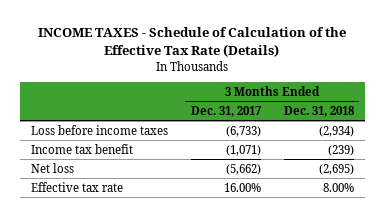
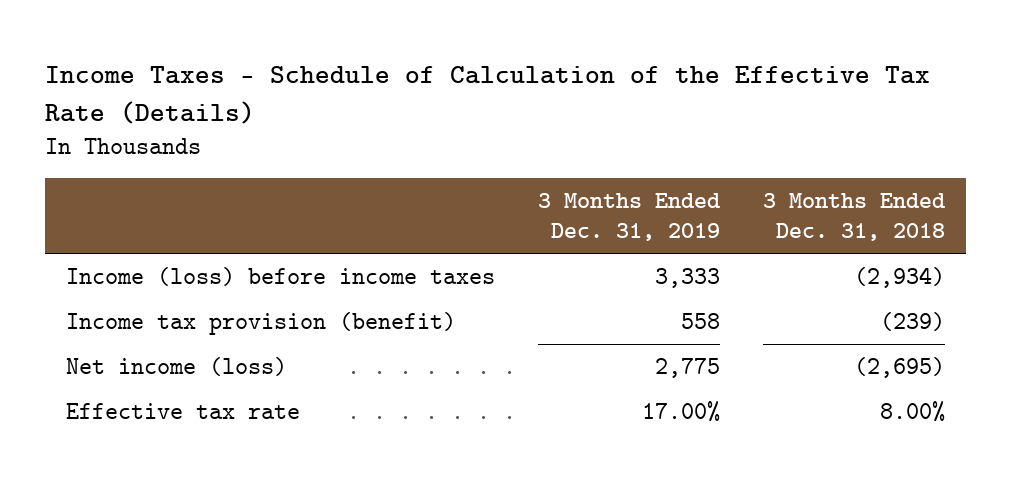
[38,27,347,58] INCOME TAXES - Schedule of Calculation of the Effective Tax Rate (Details) -> [44,65,930,124] Income Taxes - Schedule of Calculation of the Effective Tax Rate (Details)
[190,105,262,117] Dec. 31, 2017 -> none
none -> [537,193,721,241] 3 Months Ended Dec. 31, 2019
[30,124,168,135] Loss before income taxes -> [66,267,496,287] Income (loss) before income taxes
[30,143,133,154] Income tax benefit -> [66,312,457,336] Income tax provision (benefit)
[30,162,74,173] Net loss -> [66,357,288,377] Net income (loss)

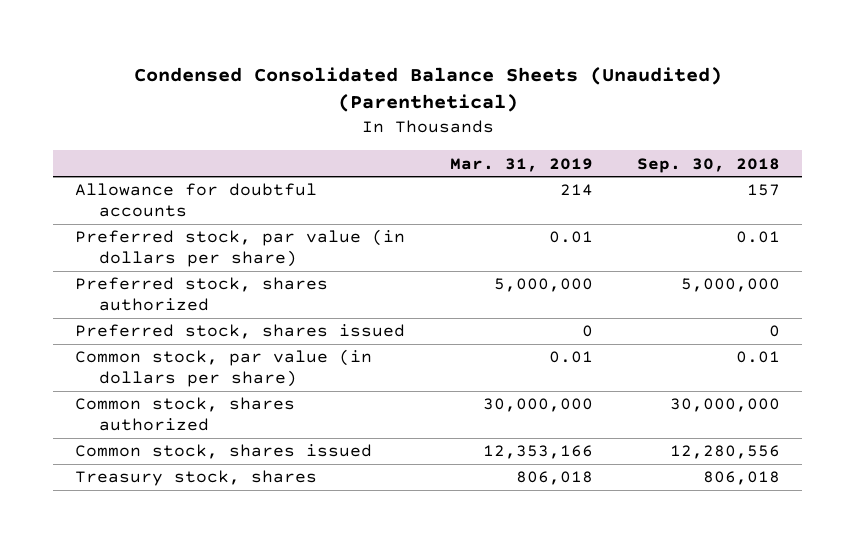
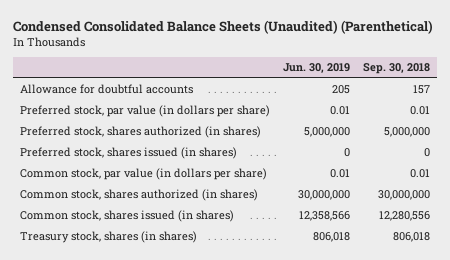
[449,157,593,172] Mar. 31, 2019 -> none
none -> [283,63,351,74] Jun. 30, 2019
[75,277,329,312] Preferred stock, shares authorized -> [19,126,261,139] Preferred stock, shares authorized (in shares)
[75,324,406,340] Preferred stock, shares issued -> [19,147,237,160] Preferred stock, shares issued (in shares)
[75,397,296,432] Common stock, shares authorized -> [19,189,258,202] Common stock, shares authorized (in shares)
[75,444,373,460] Common stock, shares issued -> [19,210,234,223] Common stock, shares issued (in shares)
[75,470,318,487] Treasury stock, shares -> [19,231,197,244] Treasury stock, shares (in shares)

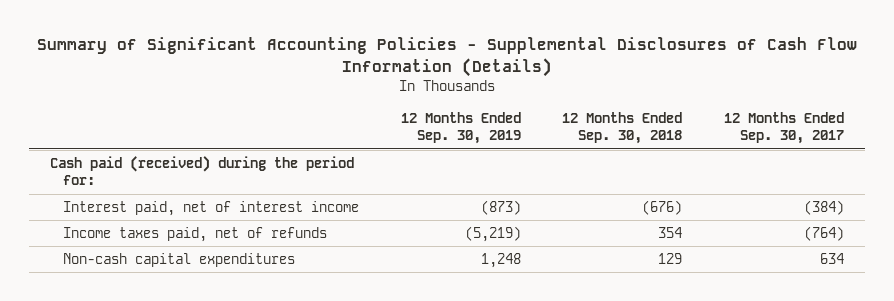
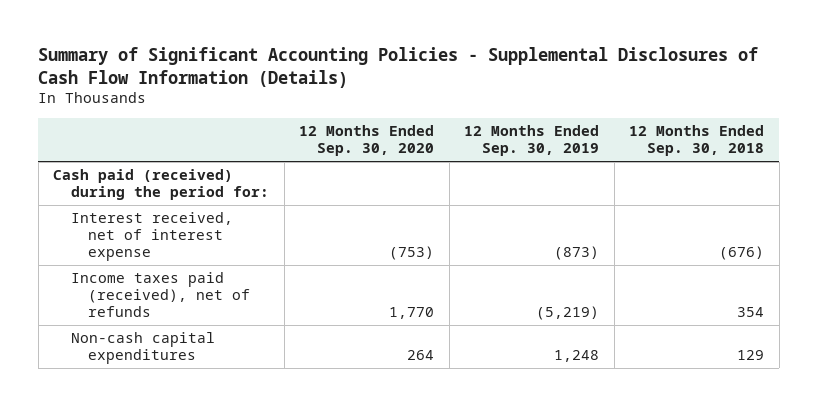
[724,112,845,145] 12 Months Ended Sep. 30, 2017 -> none
none -> [299,125,435,157] 12 Months Ended Sep. 30, 2020
[63,201,360,217] Interest paid, net of interest income -> [70,212,233,262] Interest received, net of interest expense
[63,227,328,243] Income taxes paid, net of refunds -> [70,272,251,318] Income taxes paid (received), net of refunds

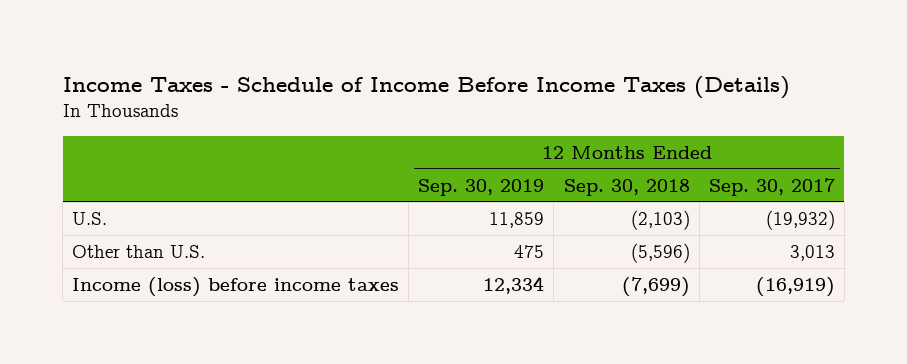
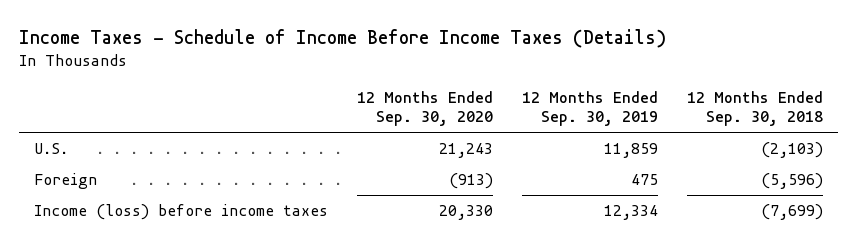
[708,177,835,196] Sep. 30, 2017 -> none
none -> [357,91,494,127] 12 Months Ended Sep. 30, 2020
[72,244,206,258] Other than U.S. -> [33,173,97,190] Foreign

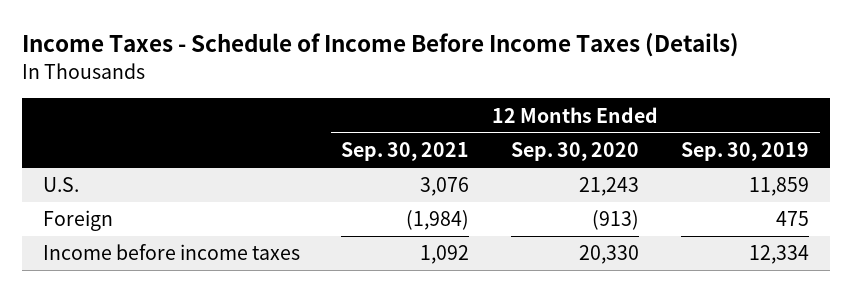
[687,91,824,127] 12 Months Ended Sep. 30, 2018 -> none
none -> [341,142,470,162] Sep. 30, 2021
[33,204,328,221] Income (loss) before income taxes -> [42,244,300,261] Income before income taxes

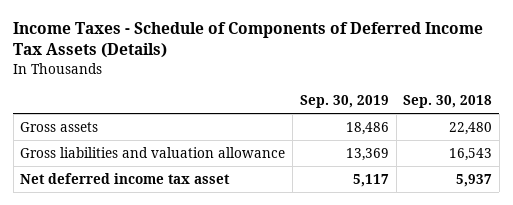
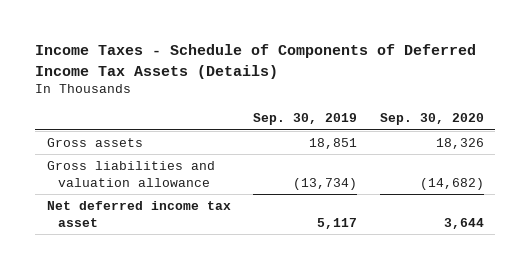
[403,95,493,109] Sep. 30, 2018 -> none
none -> [379,113,484,126] Sep. 30, 2020
[345,121,389,135] 18,486 -> [309,137,358,149] 18,851
[345,147,389,161] 13,369 -> [293,177,358,190] (13,734)

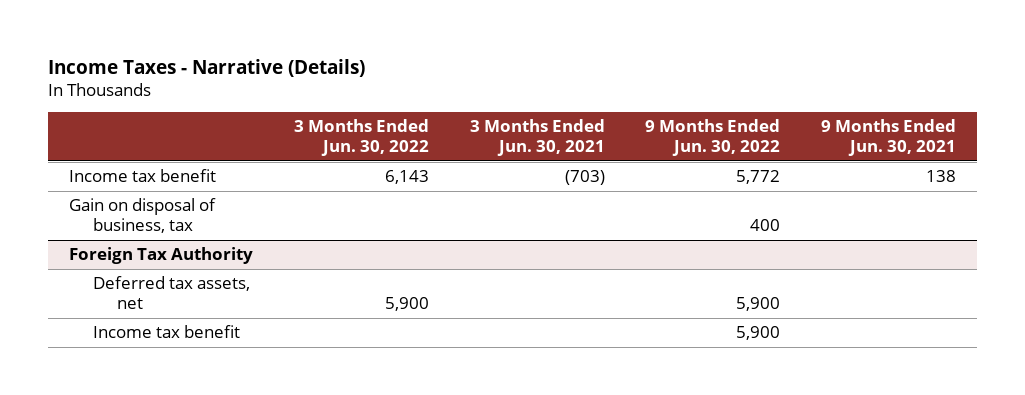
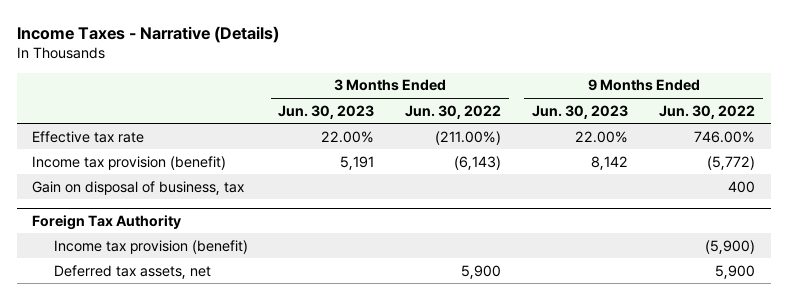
[469,119,605,157] 3 Months Ended Jun. 30, 2021 -> none
[821,119,957,157] 9 Months Ended Jun. 30, 2021 -> none
none -> [278,104,375,119] Jun. 30, 2023
none -> [532,104,629,119] Jun. 30, 2023
none -> [32,130,145,143] Effective tax rate
[68,169,216,183] Income tax benefit -> [32,155,227,170] Income tax provision (benefit)
[384,170,429,185] 6,143 -> [454,155,502,170] (6,143)
[736,170,781,185] 5,772 -> [707,155,756,170] (5,772)
none -> [53,239,248,254] Income tax provision (benefit)
[93,325,241,339] Income tax benefit -> none

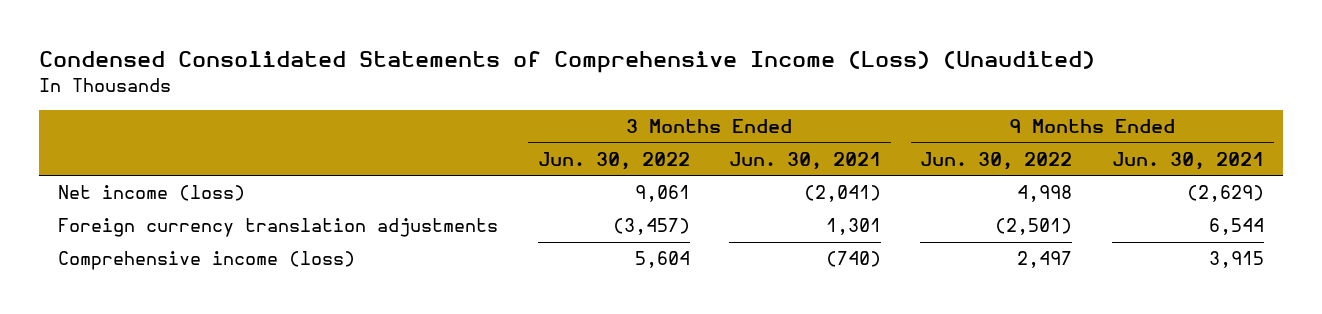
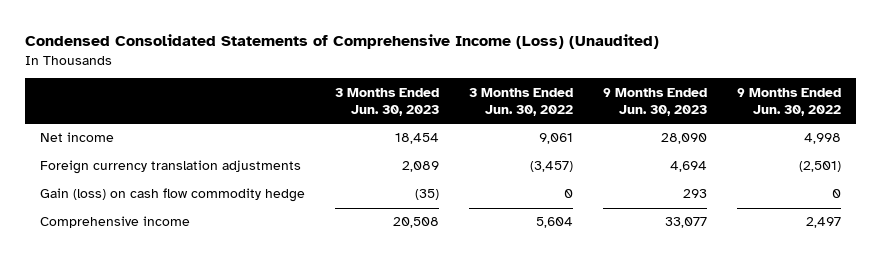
[729,151,882,170] Jun. 30, 2021 -> none
[1111,151,1264,170] Jun. 30, 2021 -> none
none -> [335,87,440,117] 3 Months Ended Jun. 30, 2023
none -> [602,87,707,117] 9 Months Ended Jun. 30, 2023
[58,185,246,202] Net income (loss) -> [40,132,115,143] Net income
none -> [40,188,306,203] Gain (loss) on cash flow commodity hedge
[58,251,356,271] Comprehensive income (loss) -> [40,216,191,229] Comprehensive income

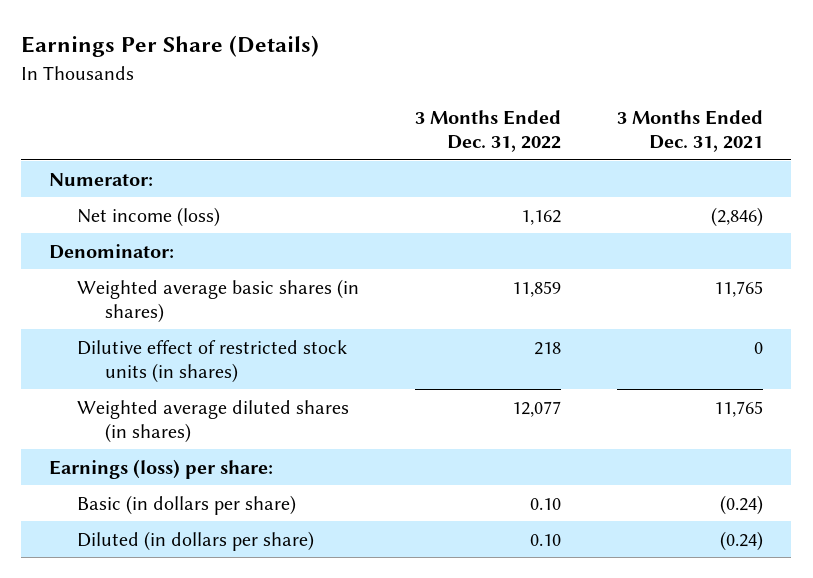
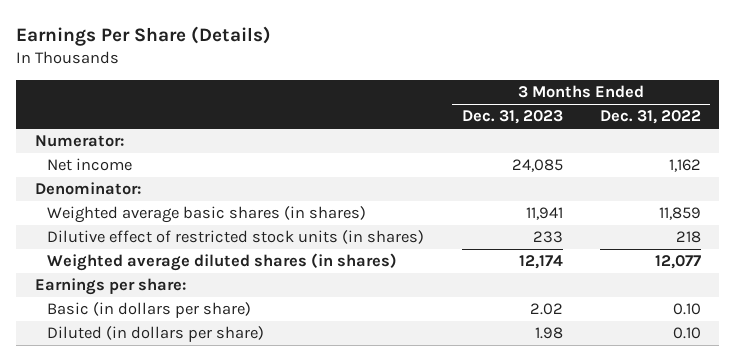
[617,110,764,153] 3 Months Ended Dec. 31, 2021 -> none
none -> [461,110,563,125] Dec. 31, 2023
[77,206,221,227] Net income (loss) -> [47,158,133,172] Net income
[49,458,274,479] Earnings (loss) per share: -> [34,278,186,296] Earnings per share:

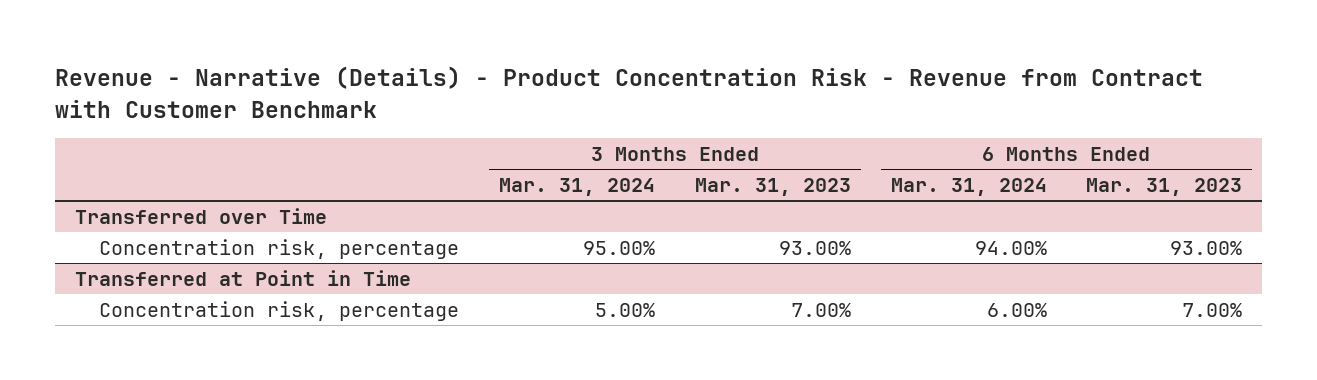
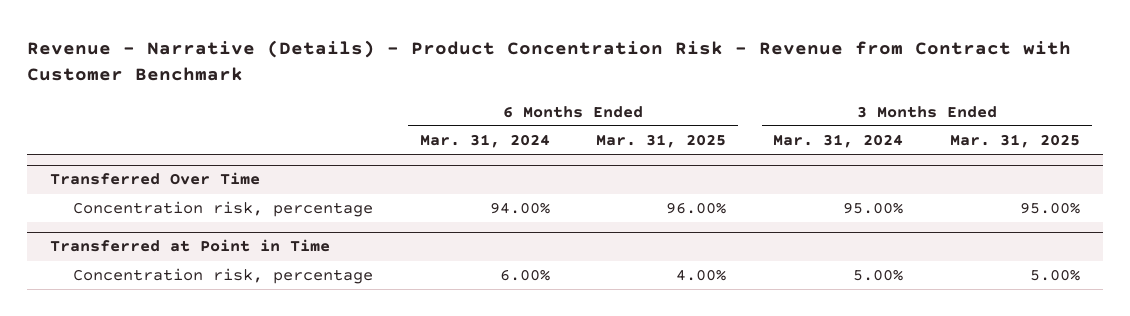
[694,178,851,197] Mar. 31, 2023 -> none
[1086,178,1243,197] Mar. 31, 2023 -> none
none -> [596,134,727,149] Mar. 31, 2025
none -> [949,134,1080,149] Mar. 31, 2025
[74,207,327,224] Transferred over Time -> [50,172,261,186] Transferred Over Time

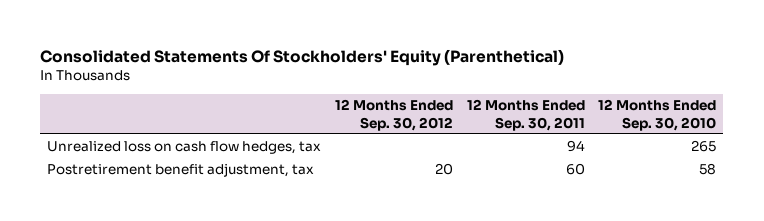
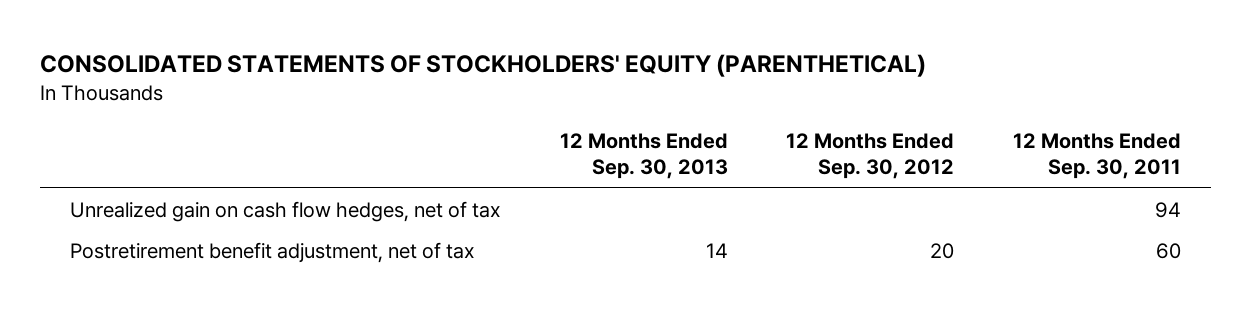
[40,48,565,66] Consolidated Statements Of Stockholders' Equity (Parenthetical) -> [40,53,927,77] CONSOLIDATED STATEMENTS OF STOCKHOLDERS' EQUITY (PARENTHETICAL)
[598,98,717,131] 12 Months Ended Sep. 30, 2010 -> none
none -> [559,132,728,180] 12 Months Ended Sep. 30, 2013
[47,141,322,155] Unrealized loss on cash flow hedges, tax -> [69,200,501,222] Unrealized gain on cash flow hedges, net of tax
[47,163,315,178] Postretirement benefit adjustment, tax -> [69,241,475,263] Postretirement benefit adjustment, net of tax

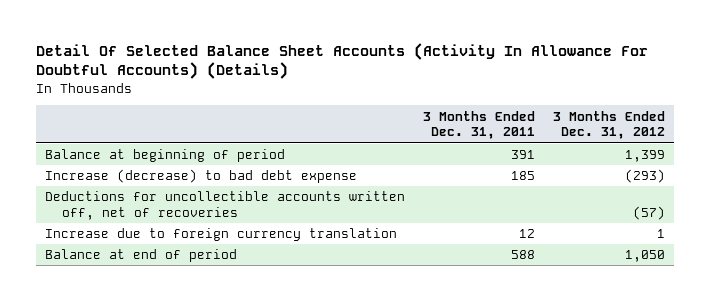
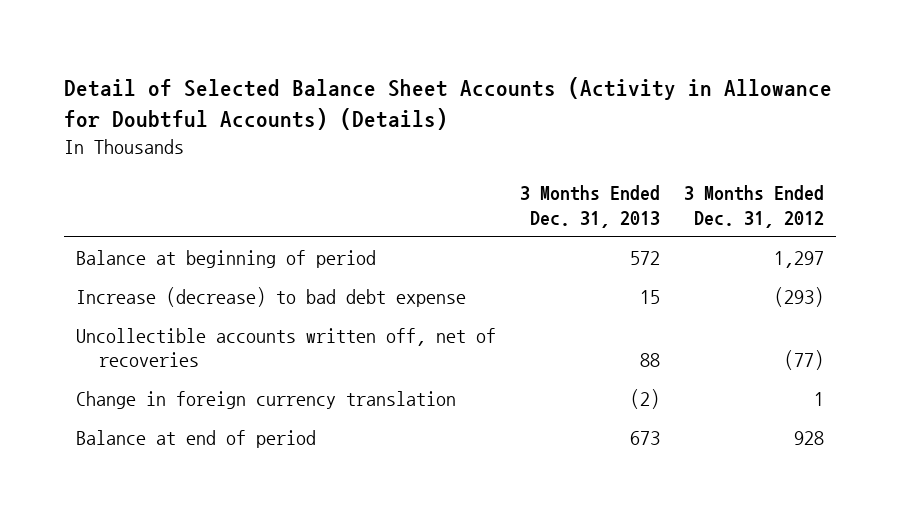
[35,42,648,80] Detail Of Selected Balance Sheet Accounts (Activity In Allowance For Doubtful Accounts) (Details) -> [63,76,832,131] Detail of Selected Balance Sheet Accounts (Activity in Allowance for Doubtful Accounts) (Details)
[422,110,535,140] 3 Months Ended Dec. 31, 2011 -> none
none -> [519,185,660,228] 3 Months Ended Dec. 31, 2013
[624,150,665,163] 1,399 -> [773,250,824,268] 1,297
[44,191,405,220] Deductions for uncollectible accounts written off, net of recoveries -> [75,327,496,368] Uncollectible accounts written off, net of recoveries
[632,205,665,220] (57) -> [783,350,824,371] (77)
[44,228,397,242] Increase due to foreign currency translation -> [75,390,456,409] Change in foreign currency translation
[624,250,665,263] 1,050 -> [793,430,824,445] 928

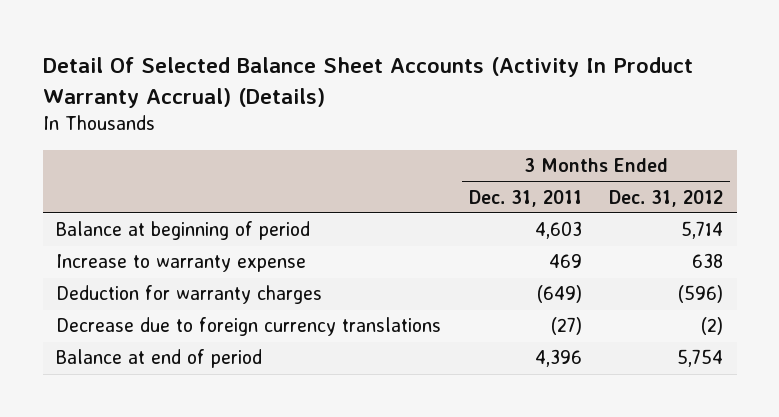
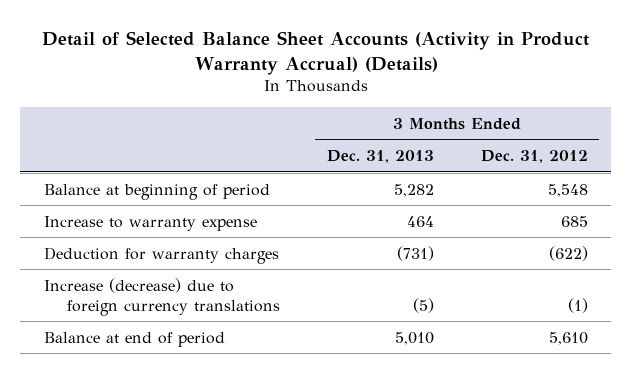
[42,57,693,108] Detail Of Selected Balance Sheet Accounts (Activity In Product Warranty Accrual) (Details) -> [41,30,589,75] Detail of Selected Balance Sheet Accounts (Activity in Product Warranty Accrual) (Details)
[468,189,582,207] Dec. 31, 2011 -> none
none -> [326,149,434,163] Dec. 31, 2013
[680,221,723,240] 5,714 -> [547,183,588,197] 5,548
[691,253,723,269] 638 -> [560,215,588,227] 685
[677,285,723,304] (596) -> [548,245,588,261] (622)
[56,317,442,337] Decrease due to foreign currency translations -> [43,277,280,316] Increase (decrease) due to foreign currency translations
[700,317,723,336] (2) -> [567,297,588,313] (1)
[676,349,723,368] 5,754 -> [548,331,588,345] 5,610

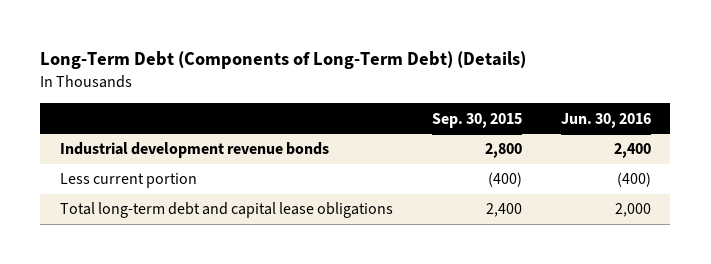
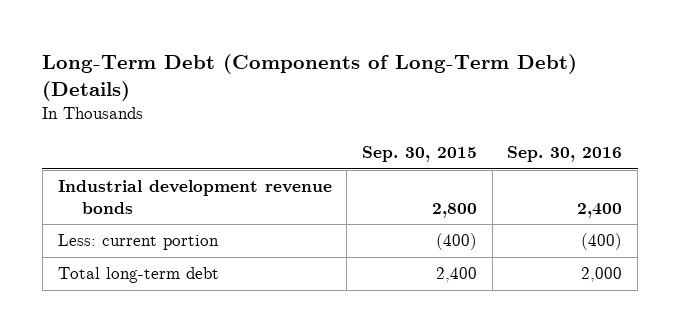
[560,112,651,128] Jun. 30, 2016 -> none
none -> [507,146,623,163] Sep. 30, 2016
[59,173,197,189] Less current portion -> [57,234,219,251] Less: current portion
[59,202,393,219] Total long-term debt and capital lease obligations -> [57,267,219,284] Total long-term debt

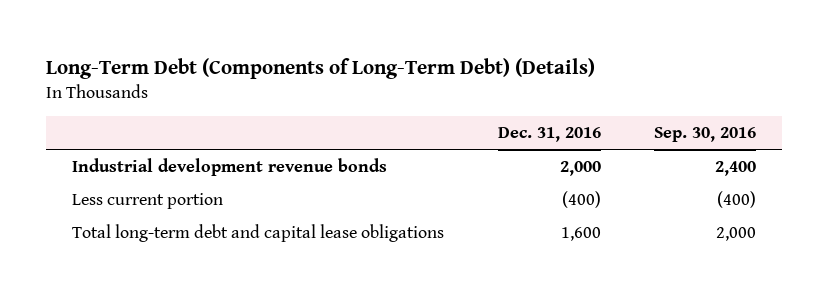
[362,146,478,163] Sep. 30, 2015 -> none
none -> [497,127,601,143] Dec. 31, 2016
[57,234,219,251] Less: current portion -> [72,193,224,210] Less current portion
[57,267,219,284] Total long-term debt -> [72,224,445,243] Total long-term debt and capital lease obligations

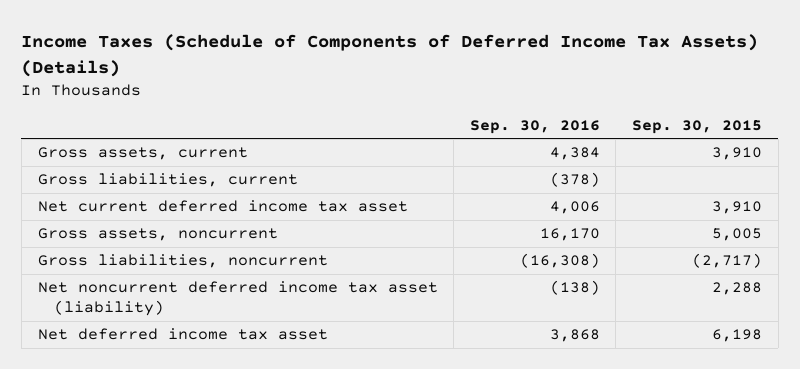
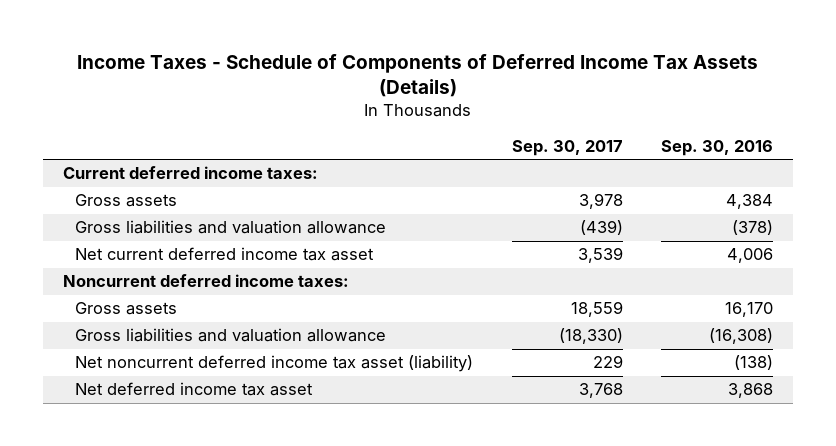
[21,34,759,77] Income Taxes (Schedule of Components of Deferred Income Tax Assets) (Details) -> [77,53,759,98] Income Taxes - Schedule of Components of Deferred Income Tax Assets (Details)
[632,119,763,134] Sep. 30, 2015 -> none
none -> [511,139,623,156] Sep. 30, 2017
none -> [62,166,318,180] Current deferred income taxes:
[37,147,248,161] Gross assets, current -> [75,194,178,208] Gross assets
[37,173,298,188] Gross liabilities, current -> [75,220,387,235] Gross liabilities and valuation allowance
none -> [62,274,349,288] Noncurrent deferred income taxes:
[37,228,278,242] Gross assets, noncurrent -> [75,302,178,316] Gross assets
[37,254,328,269] Gross liabilities, noncurrent -> [75,328,387,343] Gross liabilities and valuation allowance

